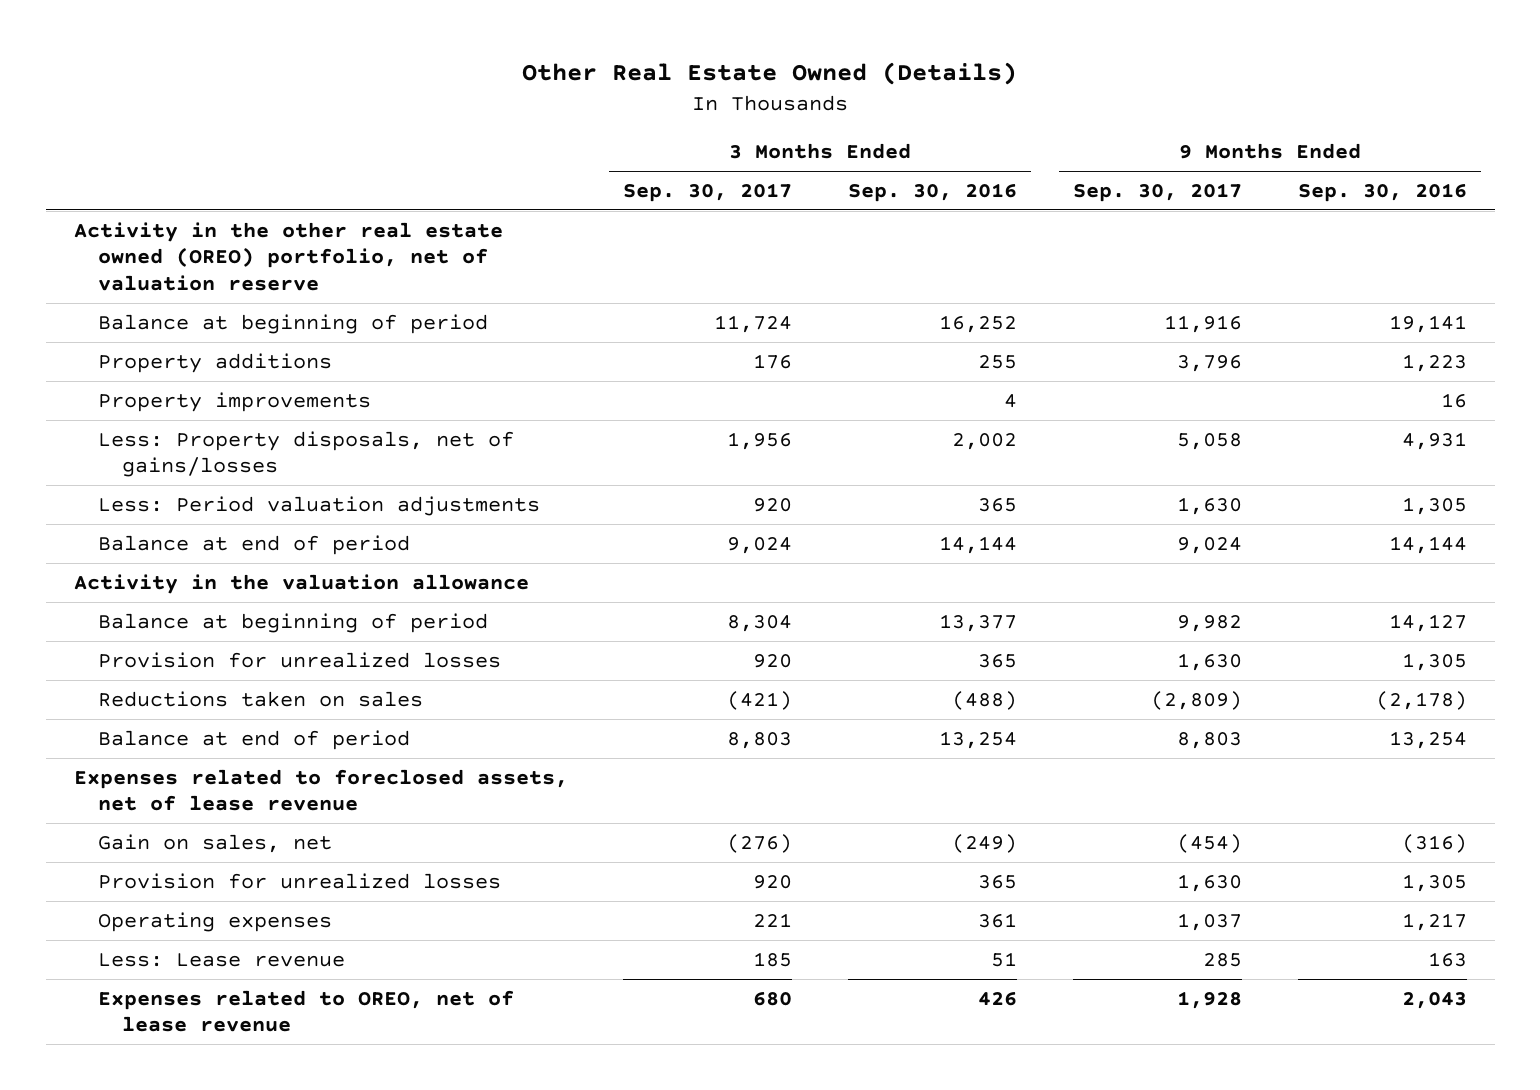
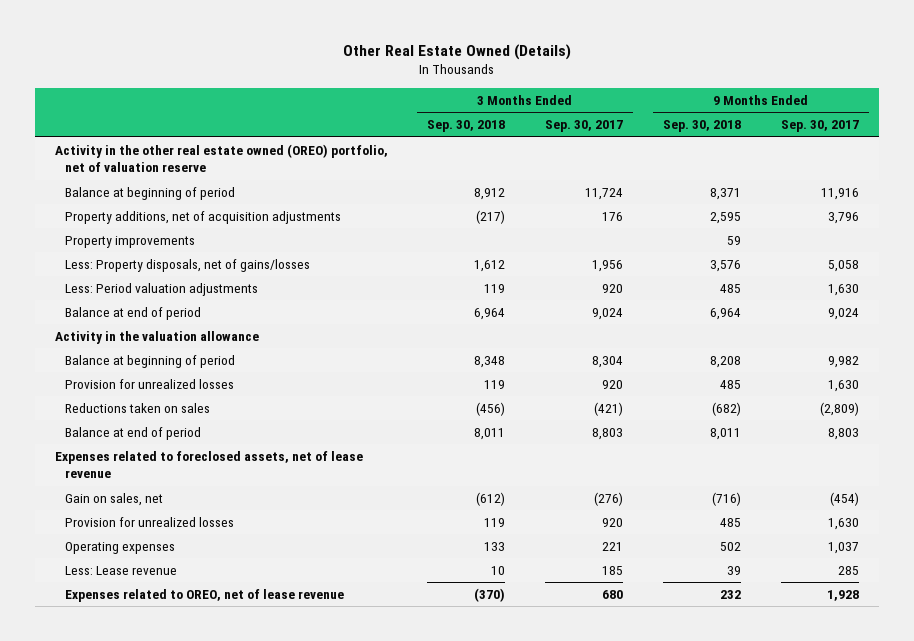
[848,182,1018,202] Sep. 30, 2016 -> none
[1297,182,1467,202] Sep. 30, 2016 -> none
none -> [427,120,506,133] Sep. 30, 2018
none -> [663,120,742,133] Sep. 30, 2018
[97,352,332,373] Property additions -> [64,211,341,225] Property additions, net of acquisition adjustments

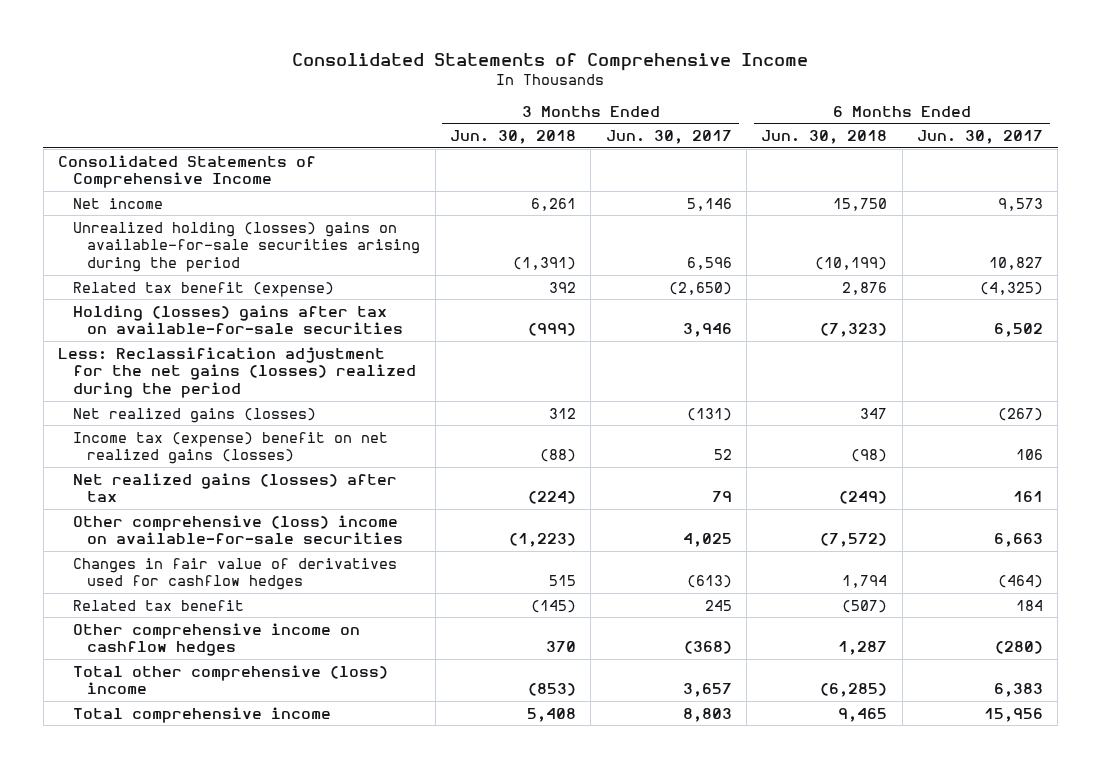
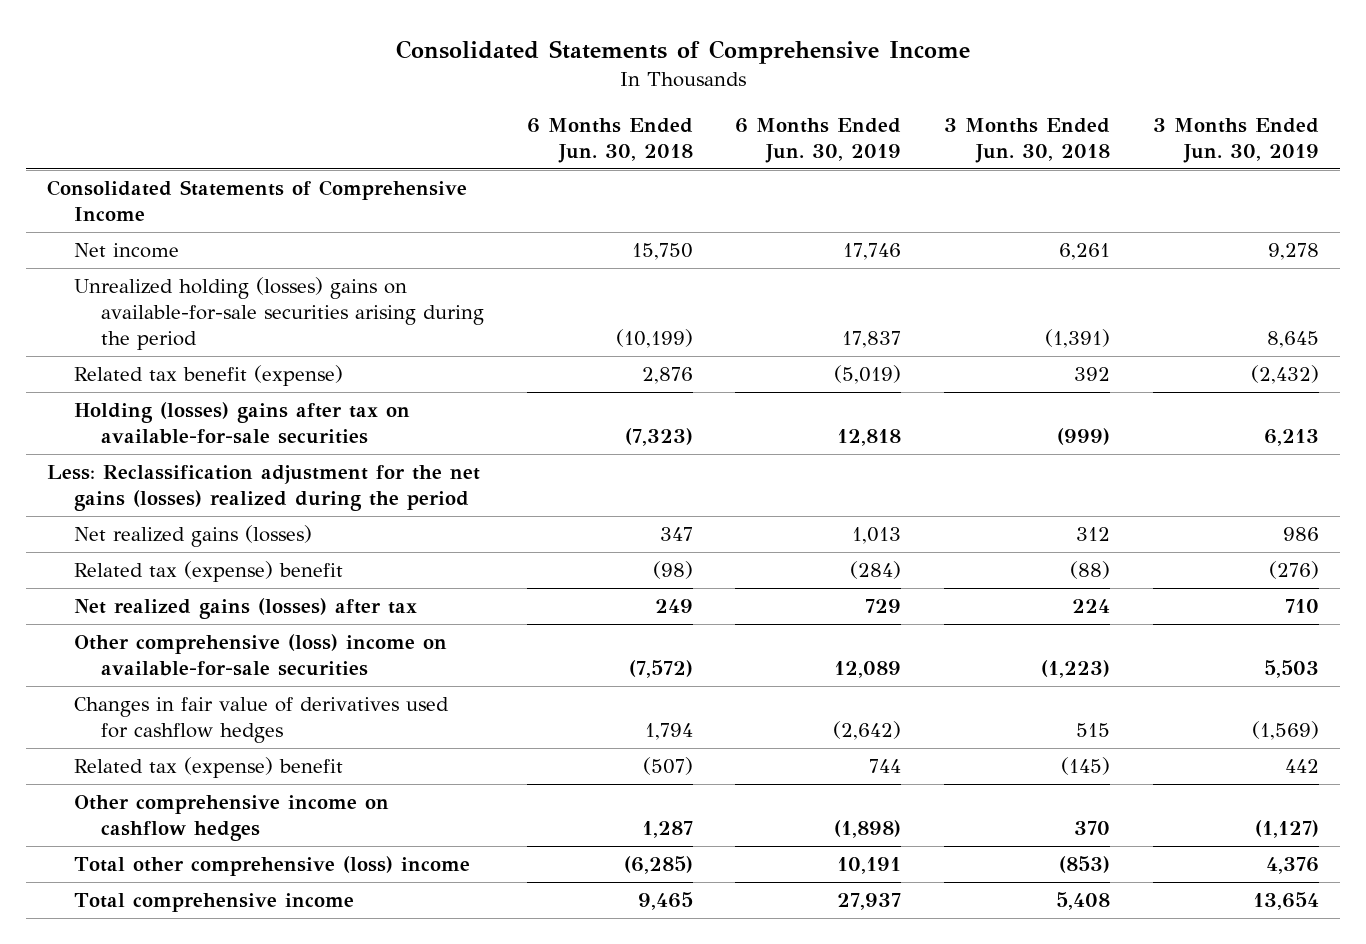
[605,130,732,145] Jun. 30, 2017 -> none
[916,130,1043,145] Jun. 30, 2017 -> none
none -> [735,117,902,163] 6 Months Ended Jun. 30, 2019
none -> [1152,117,1319,163] 3 Months Ended Jun. 30, 2019
[72,431,388,465] Income tax (expense) benefit on net realized gains (losses) -> [73,561,343,583] Related tax (expense) benefit
[527,491,576,505] (224) -> [1072,599,1111,614] 224
[839,491,888,505] (249) -> [654,599,693,614] 249
[72,599,244,611] Related tax benefit -> [73,757,343,779] Related tax (expense) benefit

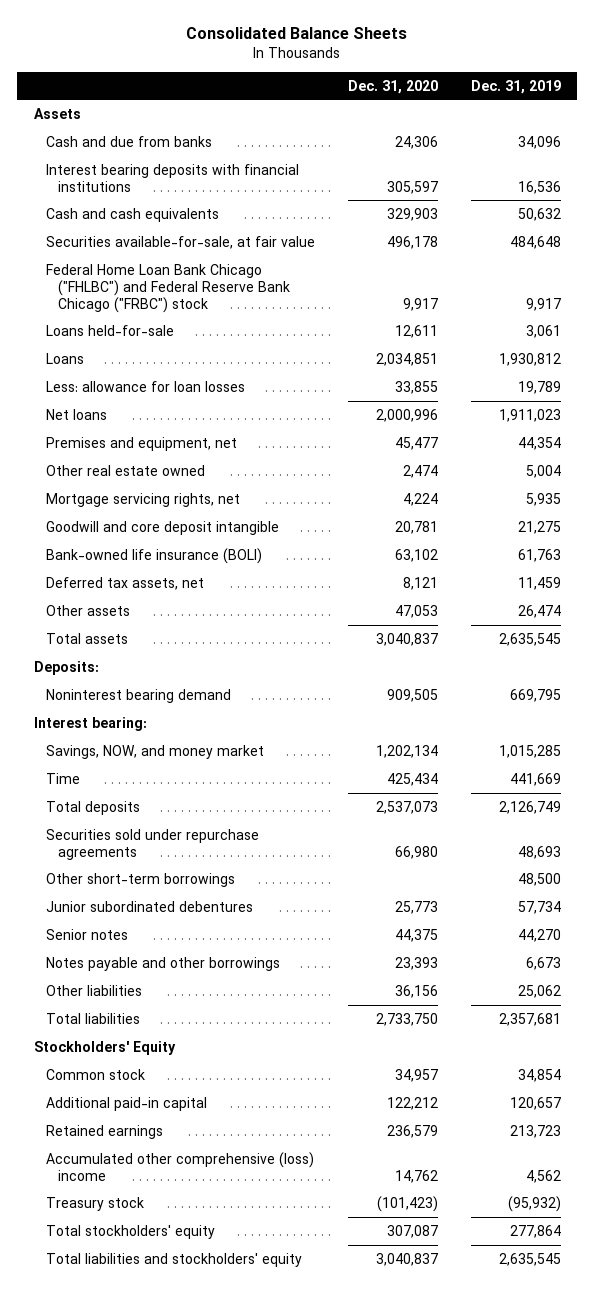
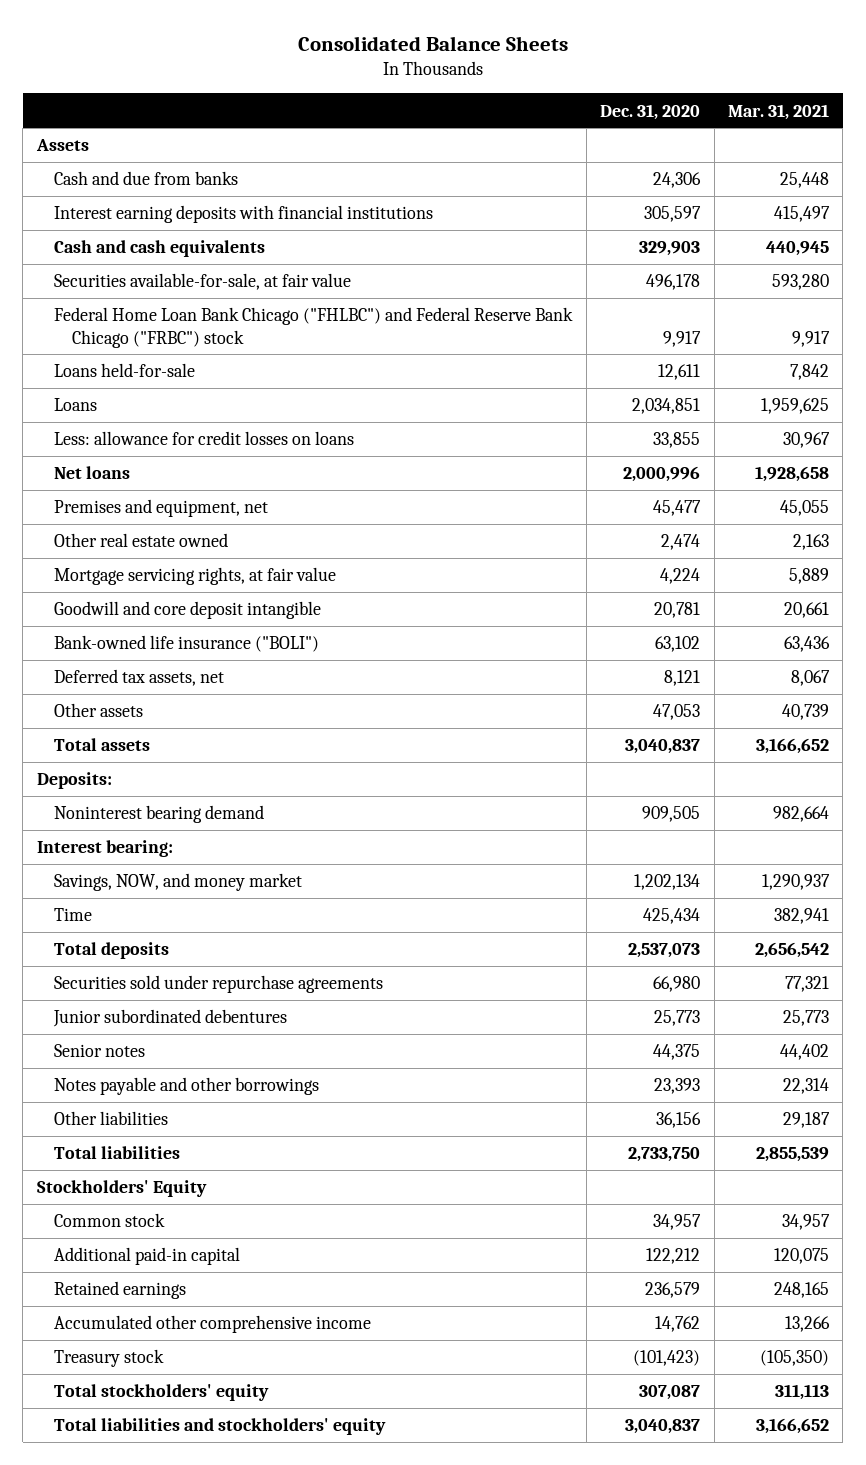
[470,79,561,94] Dec. 31, 2019 -> none
none -> [727,103,829,120] Mar. 31, 2021
[45,163,299,192] Interest bearing deposits with financial institutions -> [54,205,434,224] Interest earning deposits with financial institutions
[45,380,245,392] Less: allowance for loan losses -> [54,431,355,446] Less: allowance for credit losses on loans
[45,492,240,507] Mortgage servicing rights, net -> [54,567,337,586] Mortgage servicing rights, at fair value
[45,547,262,564] Bank-owned life insurance (BOLI) -> [54,635,320,653] Bank-owned life insurance ("BOLI")
[45,872,235,887] Other short-term borrowings -> none
[45,1151,314,1181] Accumulated other comprehensive (loss) income -> [54,1315,372,1334] Accumulated other comprehensive income

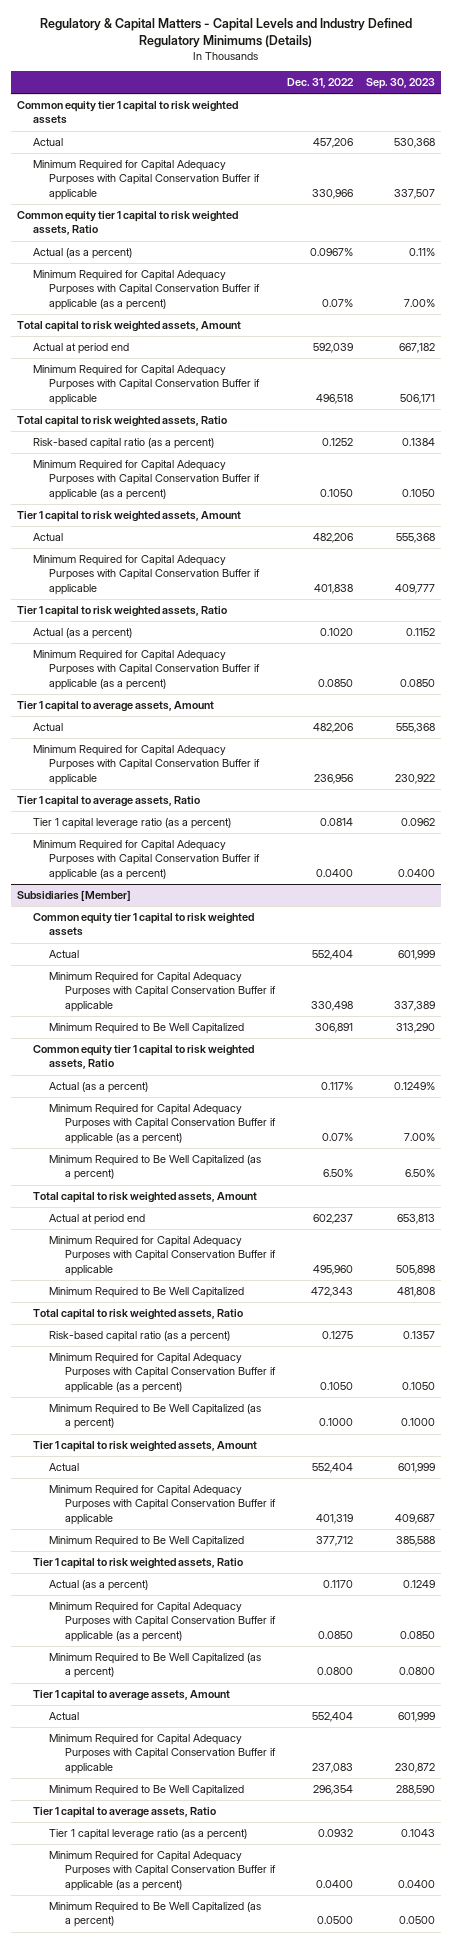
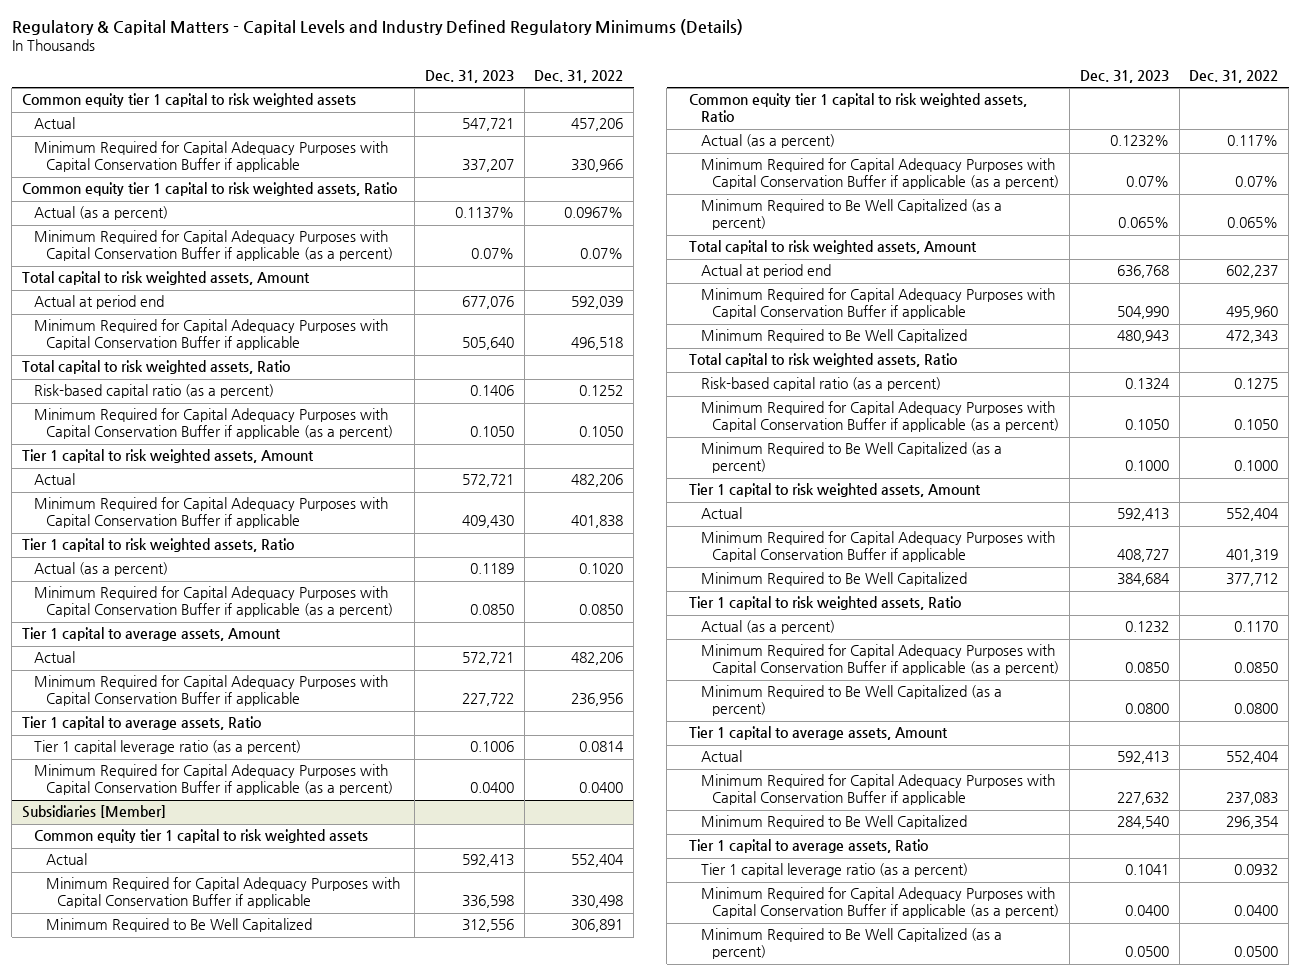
[365,78,435,90] Sep. 30, 2023 -> none
none -> [424,70,514,84] Dec. 31, 2023
[323,1169,354,1178] 6.50% -> [1227,217,1279,229] 0.065%

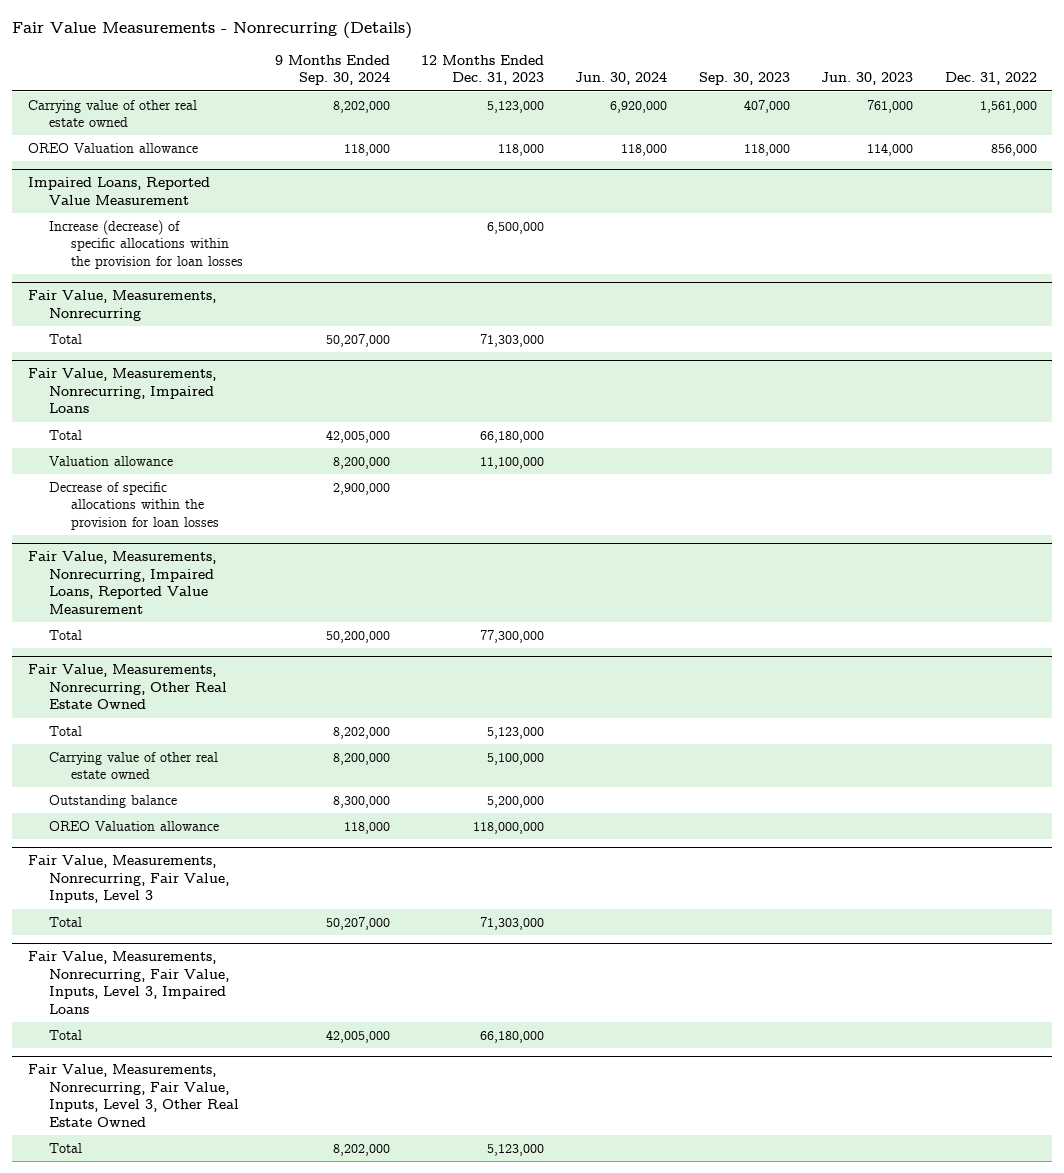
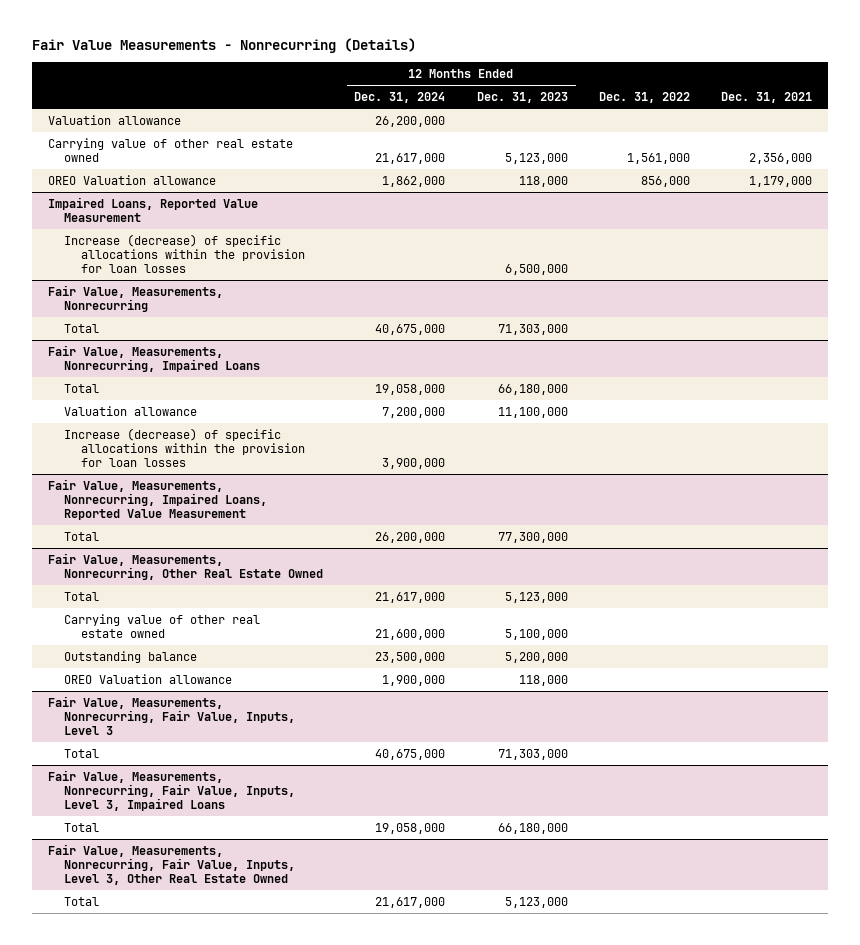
[274,54,390,86] 9 Months Ended Sep. 30, 2024 -> none
[575,72,668,86] Jun. 30, 2024 -> none
[698,72,790,86] Sep. 30, 2023 -> none
[821,72,914,86] Jun. 30, 2023 -> none
none -> [354,92,446,104] Dec. 31, 2024
none -> [721,92,813,104] Dec. 31, 2021
none -> [47,114,181,125] Valuation allowance
[49,481,220,530] Decrease of specific allocations within the provision for loan losses -> [64,427,305,467] Increase (decrease) of specific allocations within the provision for loan losses
[472,821,544,834] 118,000,000 -> [518,674,568,686] 118,000

